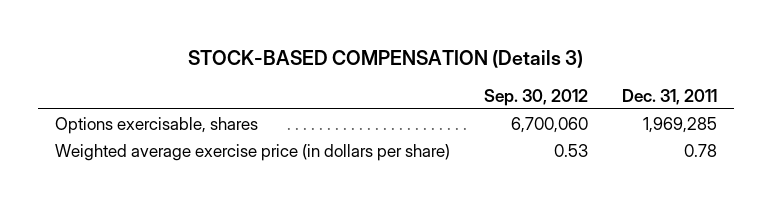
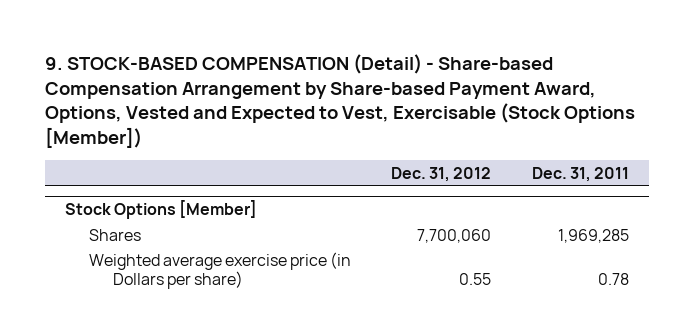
[187,49,583,68] STOCK-BASED COMPENSATION (Details 3) -> [44,53,635,149] 9. STOCK-BASED COMPENSATION (Detail) - Share-based Compensation Arrangement by Share-based Payment Award, Options, Vested and Expected to Vest, Exercisable (Stock Options [Member])
[483,88,588,106] Sep. 30, 2012 -> none
none -> [391,166,492,182] Dec. 31, 2012
none -> [65,200,258,220] Stock Options [Member]
[55,116,259,134] Options exercisable, shares -> [88,228,141,241] Shares
[55,143,451,161] Weighted average exercise price (in dollars per share) -> [88,251,351,289] Weighted average exercise price (in Dollars per share)

